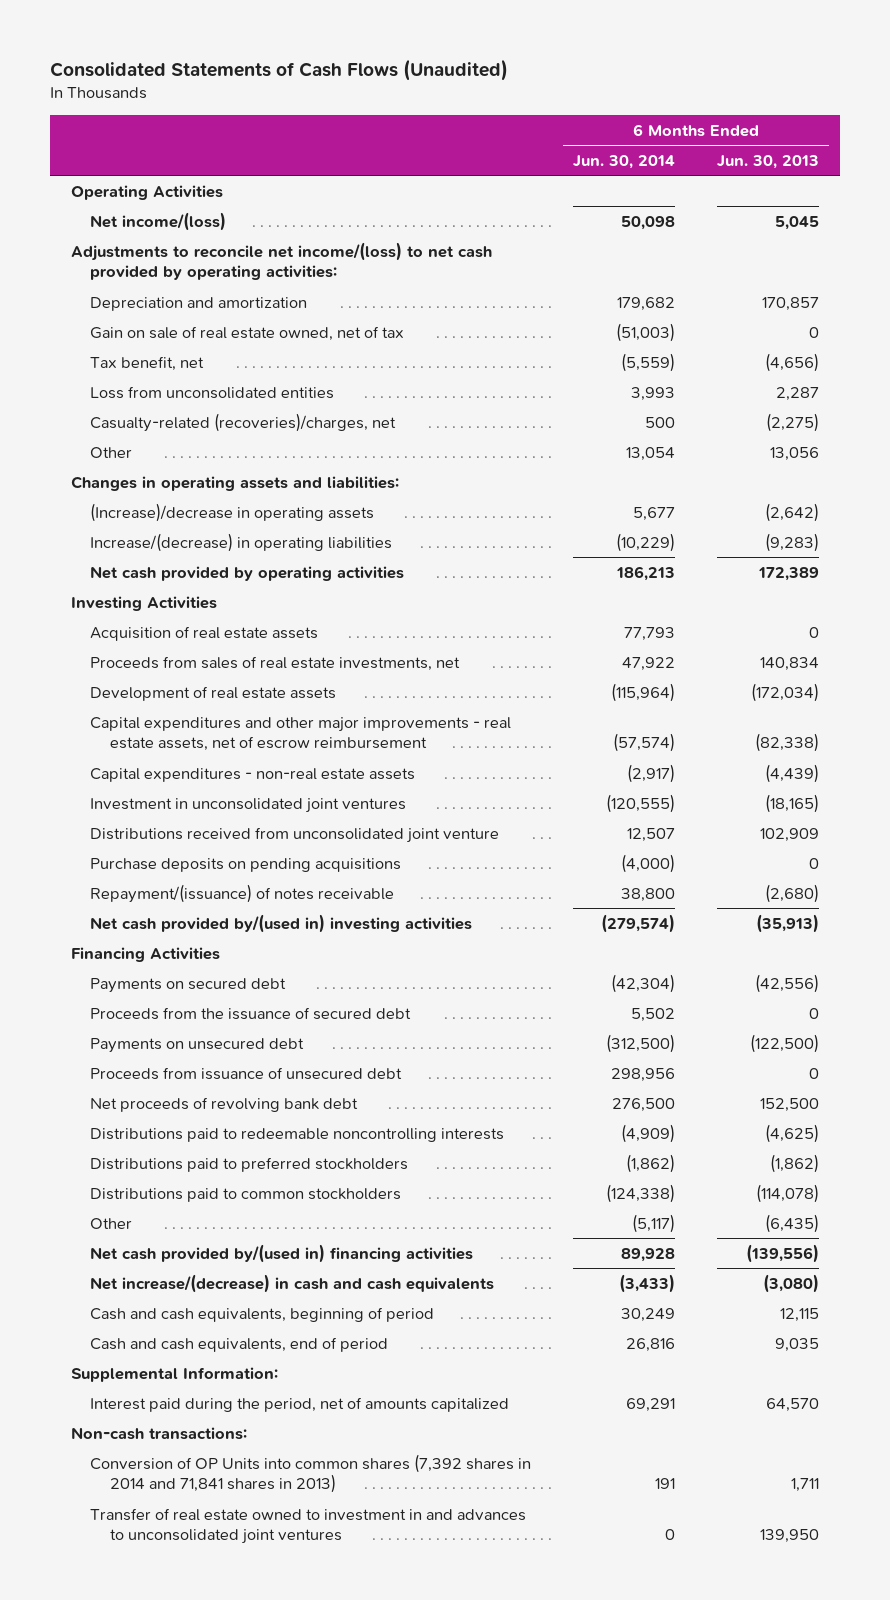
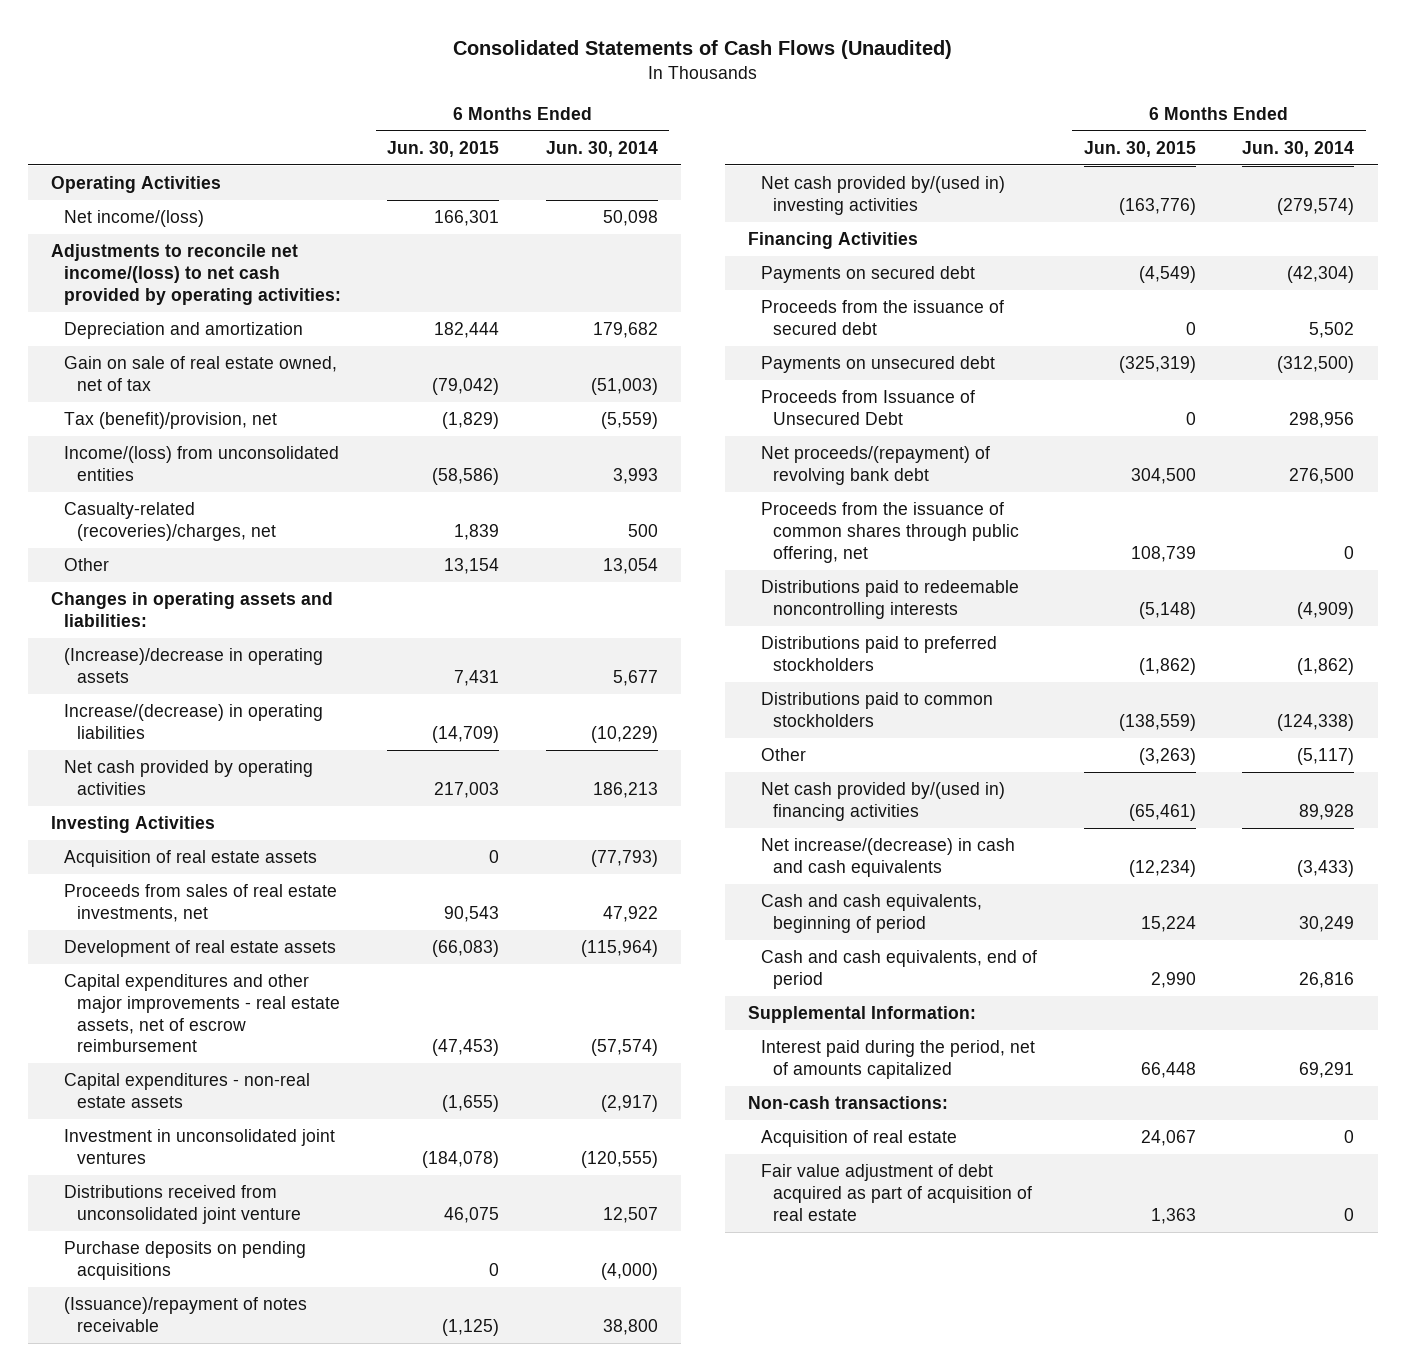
[716,154,819,169] Jun. 30, 2013 -> none
none -> [387,140,500,157] Jun. 30, 2015
[90,355,205,371] Tax benefit, net -> [64,412,278,430] Tax (benefit)/provision, net
[90,385,335,399] Loss from unconsolidated entities -> [64,446,340,481] Income/(loss) from unconsolidated entities
[624,626,676,641] 77,793 -> [590,850,658,868] (77,793)
[90,883,395,903] Repayment/(issuance) of notes receivable -> [64,1297,308,1332] (Issuance)/repayment of notes receivable
[90,1066,403,1080] Proceeds from issuance of unsecured debt -> [760,390,975,425] Proceeds from Issuance of Unsecured Debt
[90,1096,359,1112] Net proceeds of revolving bank debt -> [760,446,990,485] Net proceeds/(repayment) of revolving bank debt
none -> [760,502,1020,563] Proceeds from the issuance of common shares through public offering, net
[90,1453,532,1494] Conversion of OP Units into common shares (7,392 shares in 2014 and 71,841 shares in 2013) -> none
[90,1507,527,1545] Transfer of real estate owned to investment in and advances to unconsolidated joint ventures -> none
none -> [760,1130,957,1148] Acquisition of real estate
none -> [760,1164,1033,1221] Fair value adjustment of debt acquired as part of acquisition of real estate

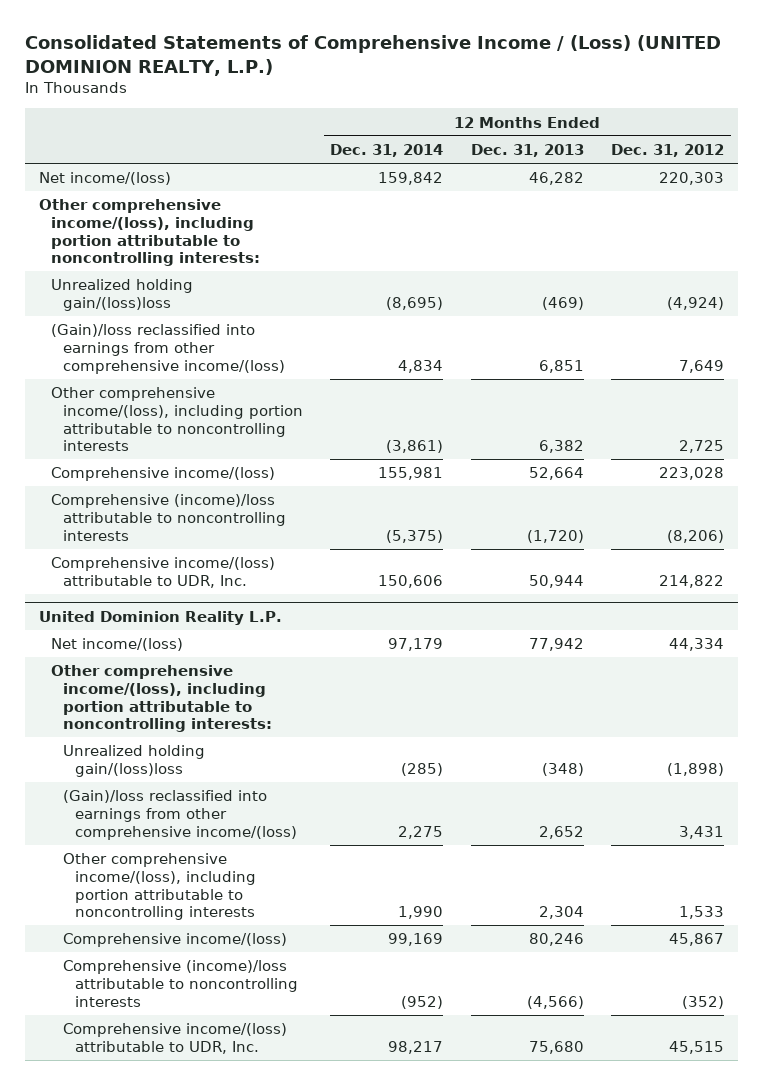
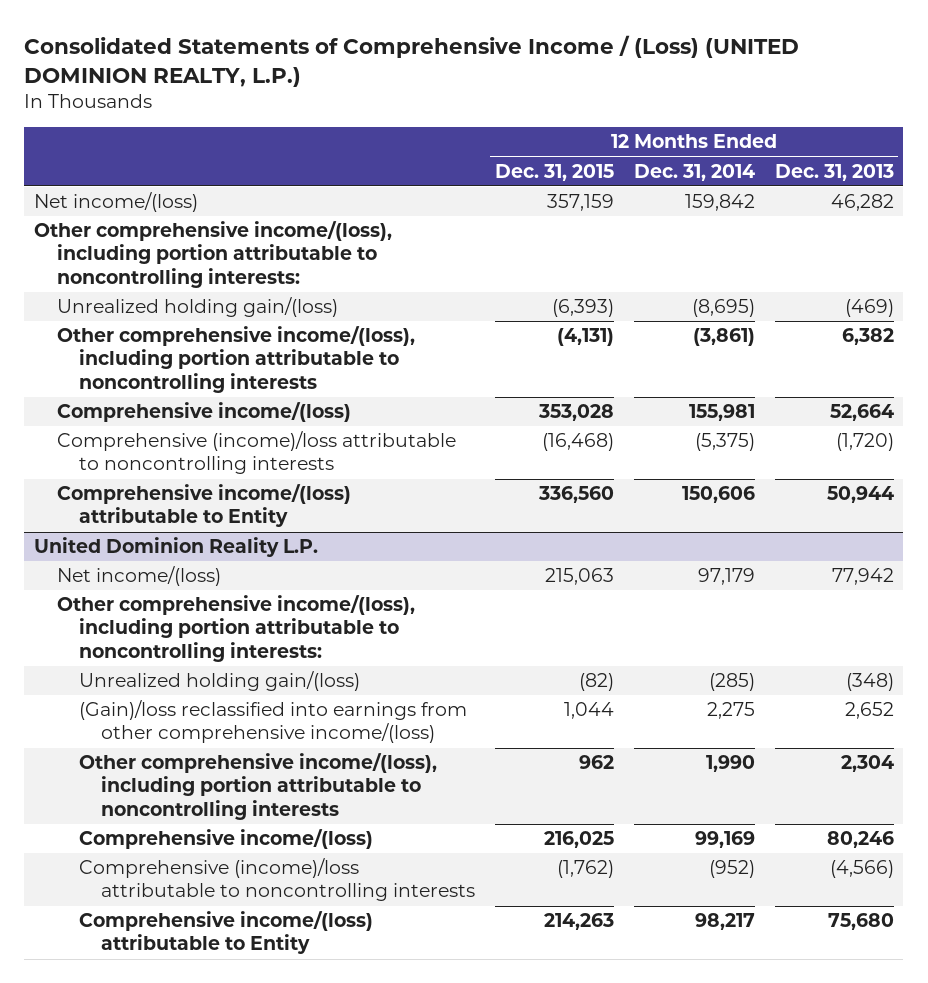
[610,144,724,158] Dec. 31, 2012 -> none
none -> [495,163,615,181] Dec. 31, 2015
[51,324,286,374] (Gain)/loss reclassified into earnings from other comprehensive income/(loss) -> none
[51,279,194,311] Unrealized holding gain/(loss)loss -> [56,297,338,318] Unrealized holding gain/(loss)
[51,557,276,588] Comprehensive income/(loss) attributable to UDR, Inc. -> [56,484,351,528] Comprehensive income/(loss) attributable to Entity
[63,745,206,777] Unrealized holding gain/(loss)loss -> [78,671,360,692] Unrealized holding gain/(loss)
[63,1023,288,1054] Comprehensive income/(loss) attributable to UDR, Inc. -> [78,911,373,955] Comprehensive income/(loss) attributable to Entity

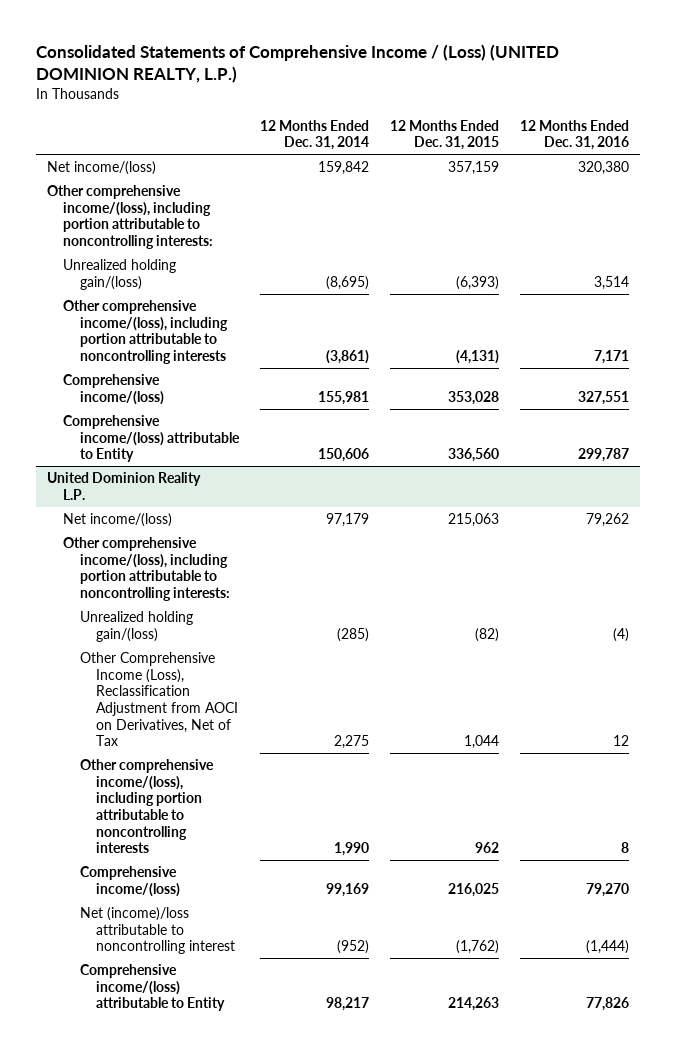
[774,163,894,181] Dec. 31, 2013 -> none
none -> [520,119,630,151] 12 Months Ended Dec. 31, 2016
[56,431,456,475] Comprehensive (income)/loss attributable to noncontrolling interests -> none
[78,700,467,744] (Gain)/loss reclassified into earnings from other comprehensive income/(loss) -> [79,652,239,747] Other Comprehensive Income (Loss), Reclassification Adjustment from AOCI on Derivatives, Net of Tax
[78,858,476,902] Comprehensive (income)/loss attributable to noncontrolling interests -> [79,907,236,955] Net (income)/loss attributable to noncontrolling interest

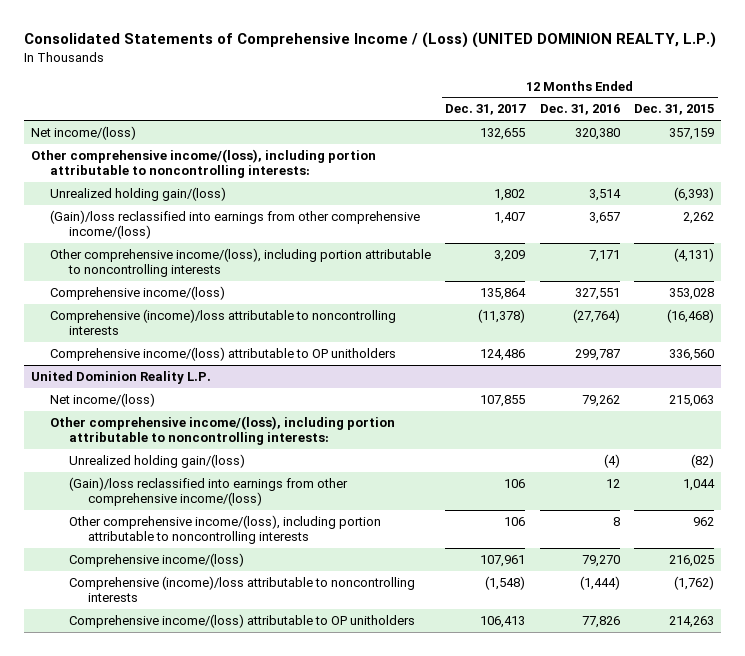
[259,119,369,151] 12 Months Ended Dec. 31, 2014 -> none
none -> [445,104,527,116] Dec. 31, 2017
none -> [50,210,421,240] (Gain)/loss reclassified into earnings from other comprehensive income/(loss)
none -> [50,309,397,336] Comprehensive (income)/loss attributable to noncontrolling interests
[63,415,240,463] Comprehensive income/(loss) attributable to Entity -> [50,347,397,362] Comprehensive income/(loss) attributable to OP unitholders
[79,652,239,747] Other Comprehensive Income (Loss), Reclassification Adjustment from AOCI on Derivatives, Net of Tax -> [68,477,348,507] (Gain)/loss reclassified into earnings from other comprehensive income/(loss)
[79,907,236,955] Net (income)/loss attributable to noncontrolling interest -> [68,576,415,603] Comprehensive (income)/loss attributable to noncontrolling interests
[79,964,226,1012] Comprehensive income/(loss) attributable to Entity -> [68,614,415,629] Comprehensive income/(loss) attributable to OP unitholders

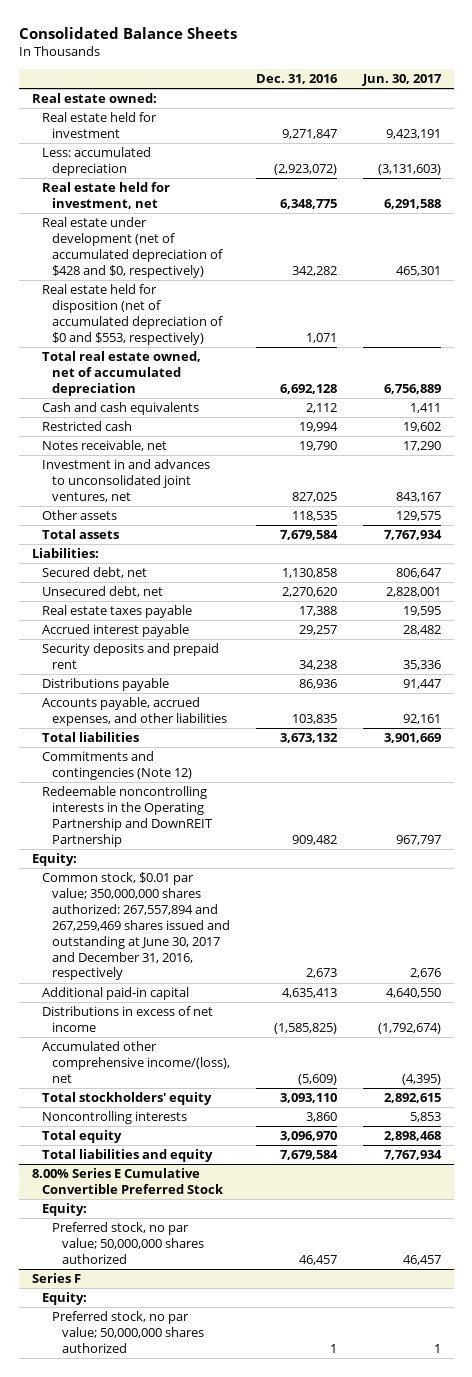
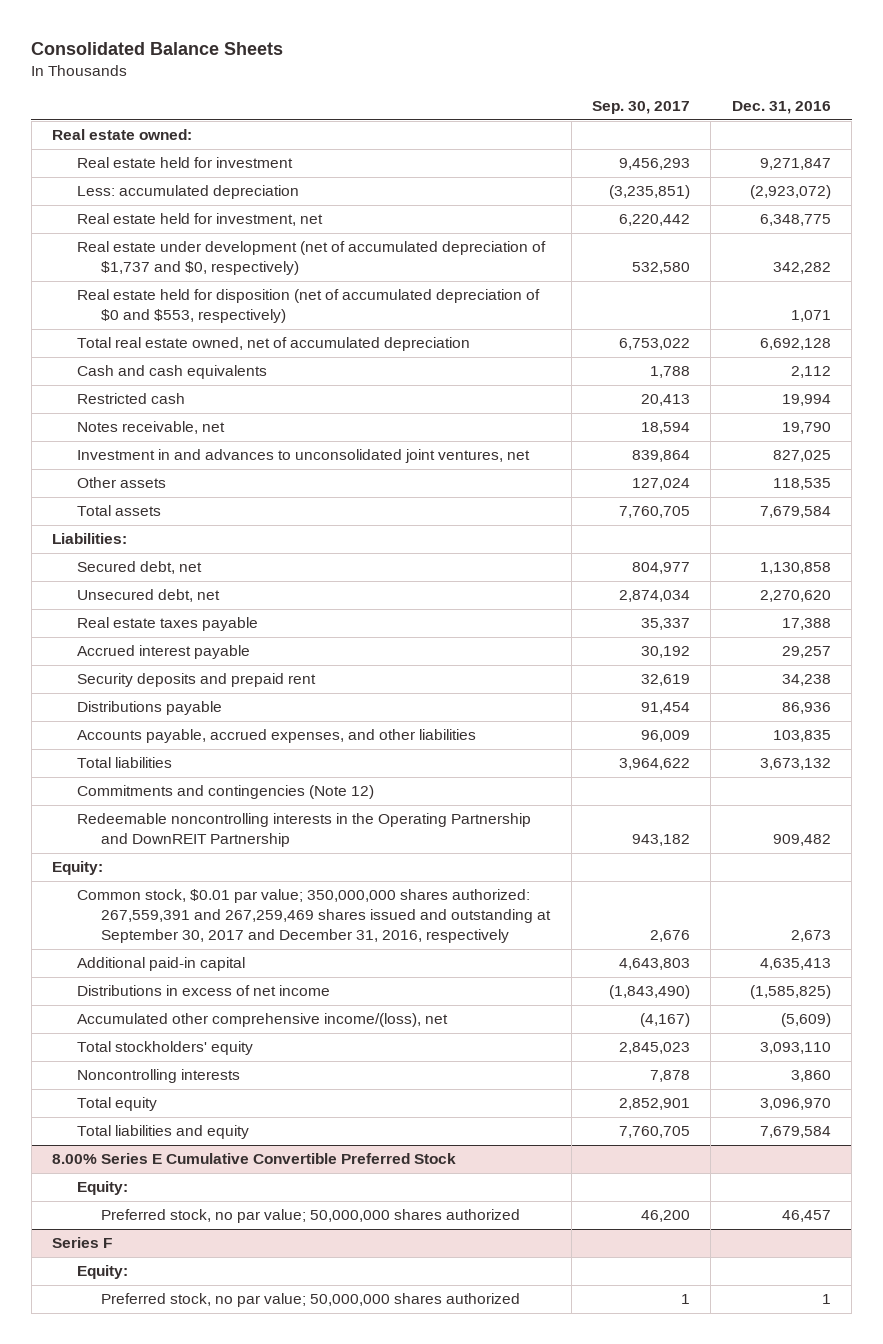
[361,74,442,87] Jun. 30, 2017 -> none
none -> [592,101,691,115] Sep. 30, 2017
[41,217,224,278] Real estate under development (net of accumulated depreciation of $428 and $0, respectively) -> [76,241,546,276] Real estate under development (net of accumulated depreciation of $1,737 and $0, respectively)
[41,872,231,981] Common stock, $0.01 par value; 350,000,000 shares authorized: 267,557,894 and 267,259,469 shares issued and outstanding at June 30, 2017 and December 31, 2016, respectively -> [76,889,552,944] Common stock, $0.01 par value; 350,000,000 shares authorized: 267,559,391 and 267,259,469 shares issued and outstanding at September 30, 2017 and December 31, 2016, respectively

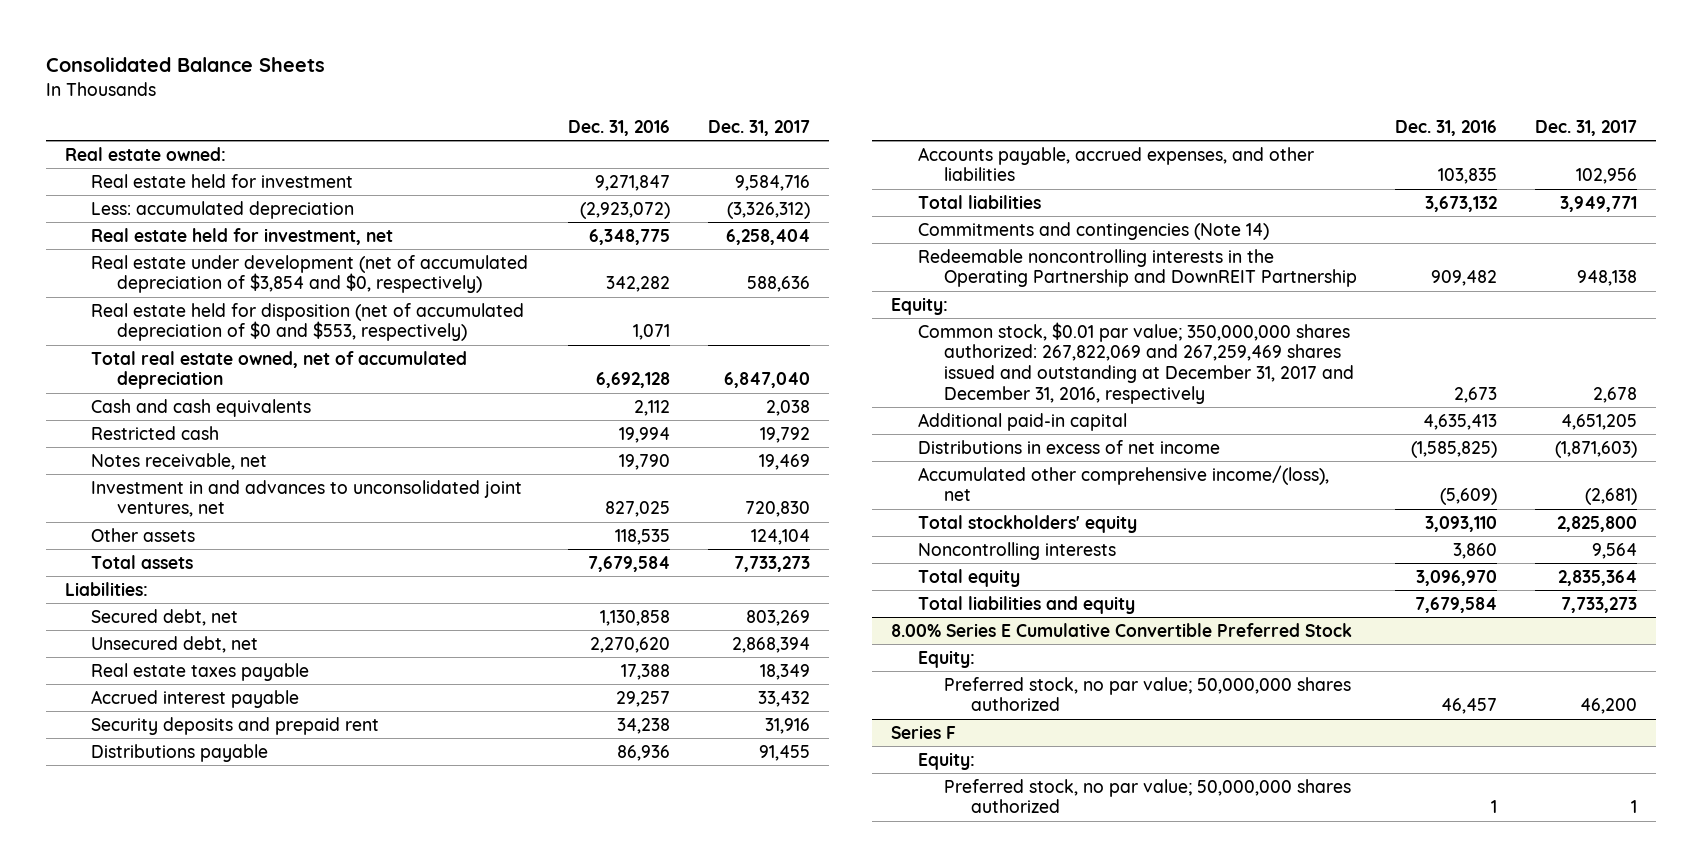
[592,101,691,115] Sep. 30, 2017 -> none
none -> [708,119,811,136] Dec. 31, 2017
[76,241,546,276] Real estate under development (net of accumulated depreciation of $1,737 and $0, respectively) -> [90,254,528,294] Real estate under development (net of accumulated depreciation of $3,854 and $0, respectively)
[76,785,374,800] Commitments and contingencies (Note 12) -> [917,221,1269,240] Commitments and contingencies (Note 14)
[76,889,552,944] Common stock, $0.01 par value; 350,000,000 shares authorized: 267,559,391 and 267,259,469 shares issued and outstanding at September 30, 2017 and December 31, 2016, respectively -> [917,321,1355,405] Common stock, $0.01 par value; 350,000,000 shares authorized: 267,822,069 and 267,259,469 shares issued and outstanding at December 31, 2017 and December 31, 2016, respectively

